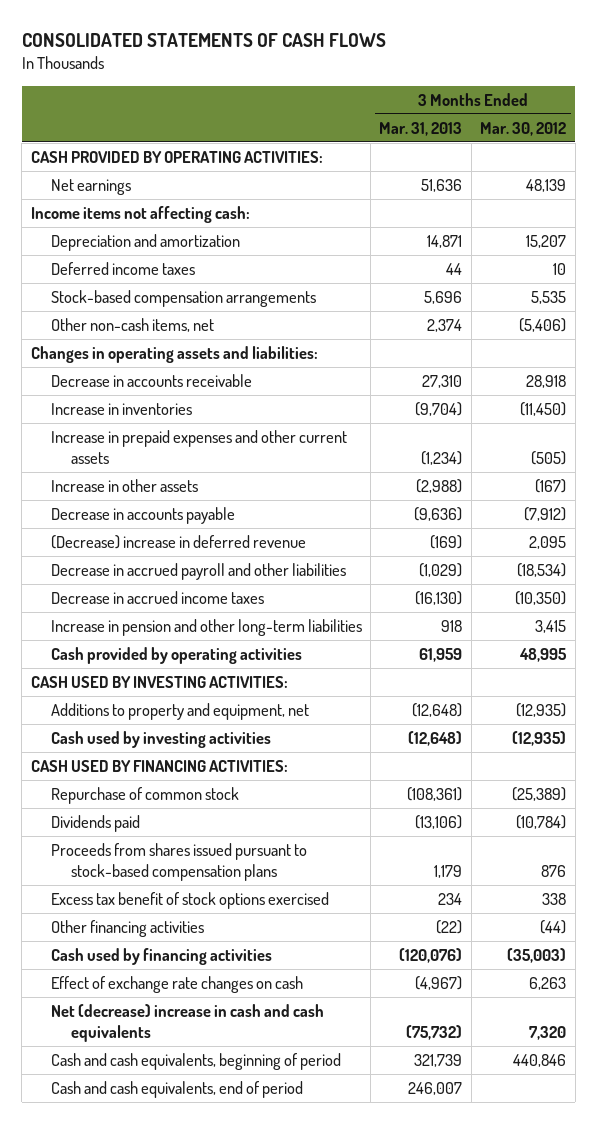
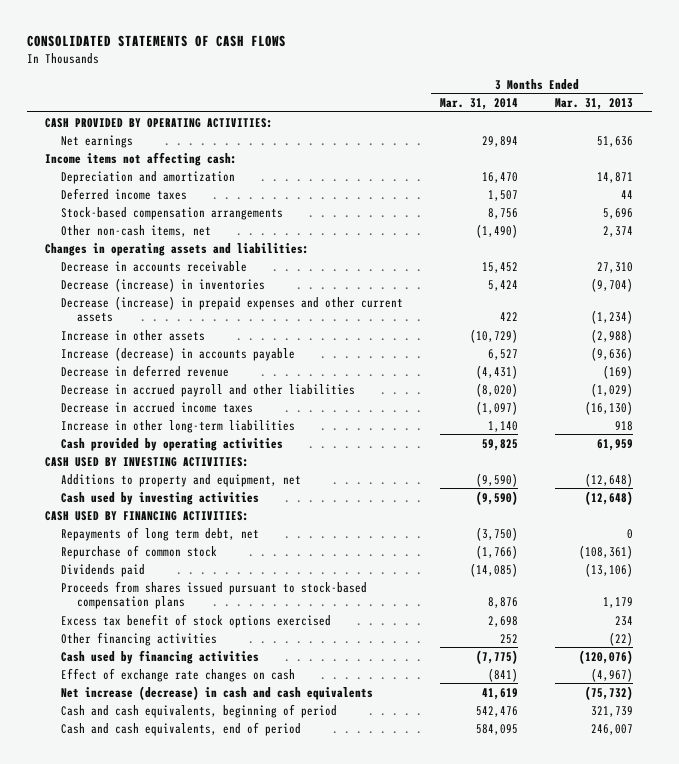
[480,121,567,136] Mar. 30, 2012 -> none
none -> [440,97,519,110] Mar. 31, 2014
[50,402,192,415] Increase in inventories -> [61,277,266,292] Decrease (increase) in inventories
[50,429,347,465] Increase in prepaid expenses and other current assets -> [61,295,404,322] Decrease (increase) in prepaid expenses and other current assets
[50,506,235,524] Decrease in accounts payable -> [61,346,296,361] Increase (decrease) in accounts payable
[50,534,306,549] (Decrease) increase in deferred revenue -> [61,364,230,377] Decrease in deferred revenue
[50,618,362,636] Increase in pension and other long-term liabilities -> [61,419,296,433] Increase in other long-term liabilities
none -> [61,526,260,541] Repayments of long term debt, net
[50,1003,324,1043] Net (decrease) increase in cash and cash equivalents -> [61,685,374,700] Net increase (decrease) in cash and cash equivalents

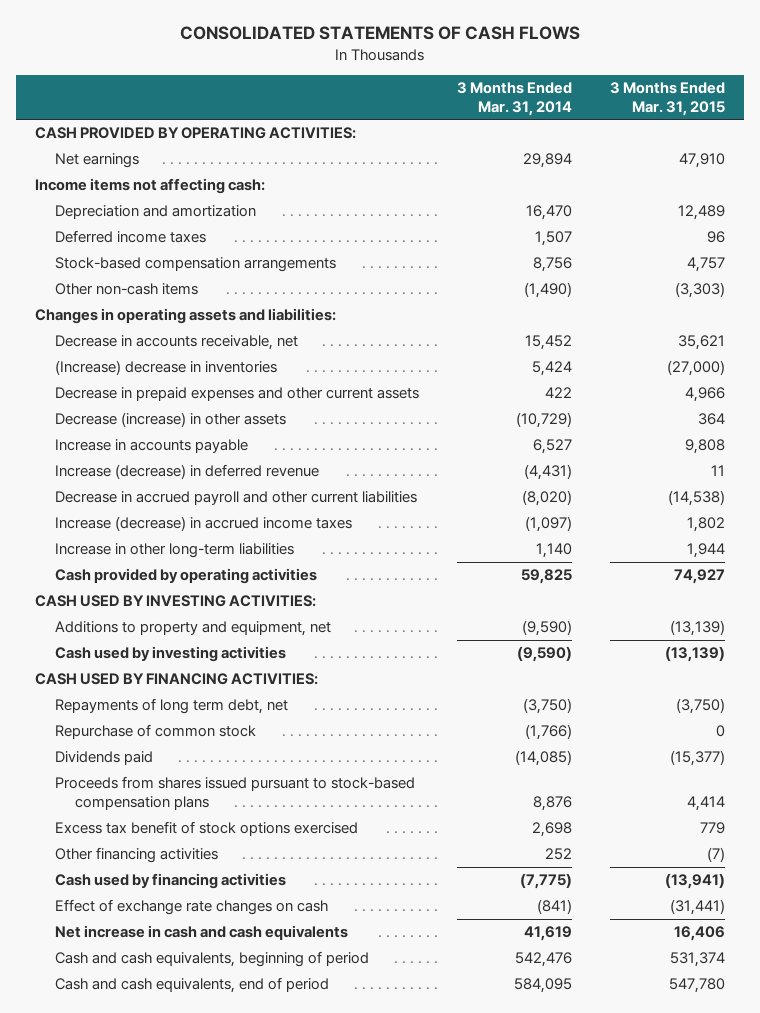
[555,97,634,110] Mar. 31, 2013 -> none
none -> [609,81,725,116] 3 Months Ended Mar. 31, 2015
[61,224,212,237] Other non-cash items, net -> [55,283,199,296] Other non-cash items
[61,260,248,272] Decrease in accounts receivable -> [55,335,299,351] Decrease in accounts receivable, net
[61,277,266,292] Decrease (increase) in inventories -> [55,360,278,376] (Increase) decrease in inventories
[61,295,404,322] Decrease (increase) in prepaid expenses and other current assets -> [55,387,420,402] Decrease in prepaid expenses and other current assets
[61,329,206,341] Increase in other assets -> [55,412,287,428] Decrease (increase) in other assets
[61,346,296,361] Increase (decrease) in accounts payable -> [55,439,249,454] Increase in accounts payable
[61,364,230,377] Decrease in deferred revenue -> [55,464,320,480] Increase (decrease) in deferred revenue
[61,383,356,397] Decrease in accrued payroll and other liabilities -> [55,491,418,506] Decrease in accrued payroll and other current liabilities
[61,401,254,413] Decrease in accrued income taxes -> [55,516,353,532] Increase (decrease) in accrued income taxes
[61,685,374,700] Net increase (decrease) in cash and cash equivalents -> [55,925,349,941] Net increase in cash and cash equivalents

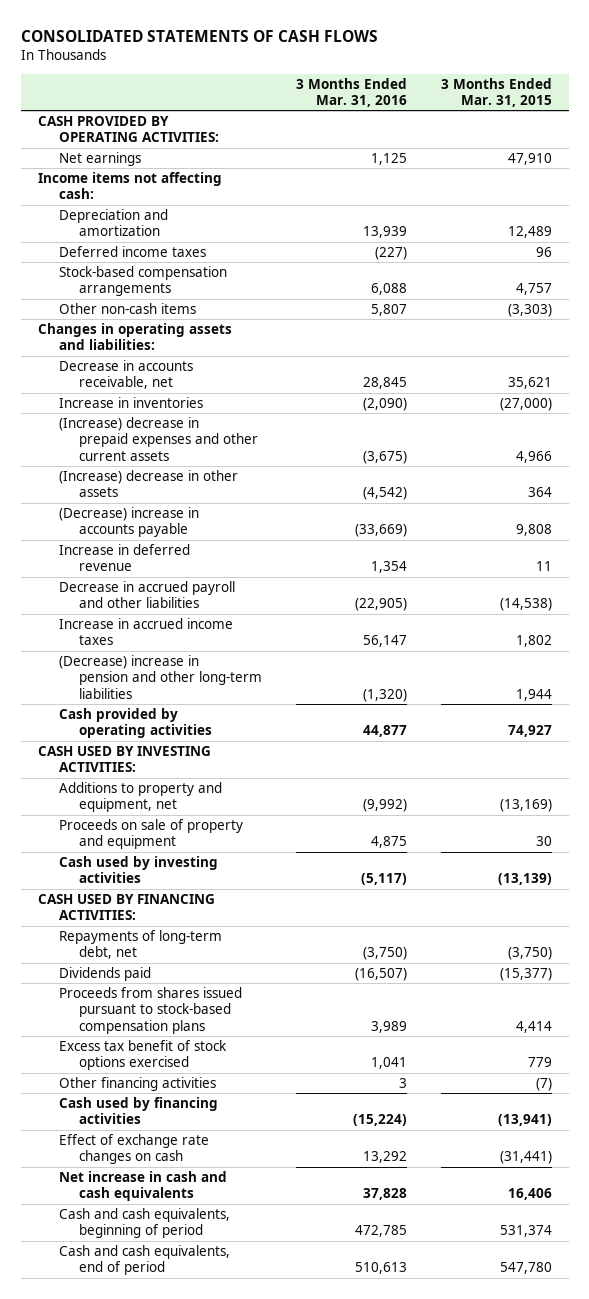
[456,81,572,116] 3 Months Ended Mar. 31, 2014 -> none
none -> [296,77,408,108] 3 Months Ended Mar. 31, 2016
[55,360,278,376] (Increase) decrease in inventories -> [58,396,203,408] Increase in inventories
[55,387,420,402] Decrease in prepaid expenses and other current assets -> [58,416,259,461] (Increase) decrease in prepaid expenses and other current assets
[55,412,287,428] Decrease (increase) in other assets -> [58,469,238,498] (Increase) decrease in other assets
[55,439,249,454] Increase in accounts payable -> [58,506,199,538] (Decrease) increase in accounts payable
[55,464,320,480] Increase (decrease) in deferred revenue -> [58,543,190,572] Increase in deferred revenue
[55,491,418,506] Decrease in accrued payroll and other current liabilities -> [58,580,235,609] Decrease in accrued payroll and other liabilities
[55,516,353,532] Increase (decrease) in accrued income taxes -> [58,617,233,646] Increase in accrued income taxes
[55,543,295,559] Increase in other long-term liabilities -> [58,654,263,699] (Decrease) increase in pension and other long-term liabilities
[669,620,725,637] (13,139) -> [499,799,552,813] (13,169)
none -> [58,818,243,850] Proceeds on sale of property and equipment
[55,724,257,740] Repurchase of common stock -> none
[55,698,289,715] Repayments of long term debt, net -> [58,929,222,960] Repayments of long-term debt, net

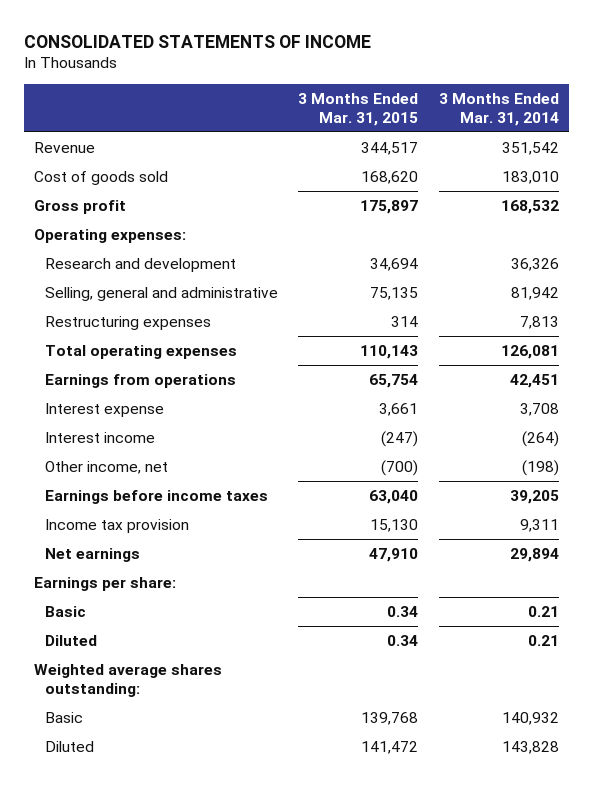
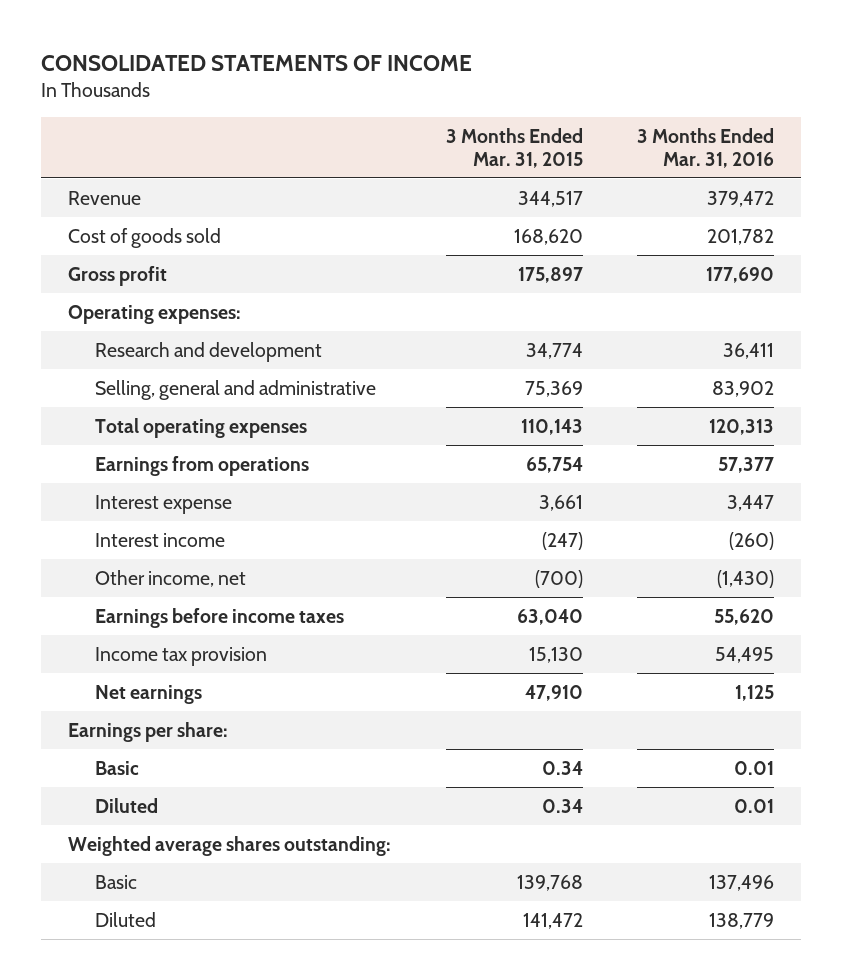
[438,92,559,126] 3 Months Ended Mar. 31, 2014 -> none
none -> [637,127,775,168] 3 Months Ended Mar. 31, 2016
[45,315,212,330] Restructuring expenses -> none
[370,257,419,271] 34,694 -> [525,342,583,359] 34,774
[370,286,419,300] 75,135 -> [524,380,583,397] 75,369

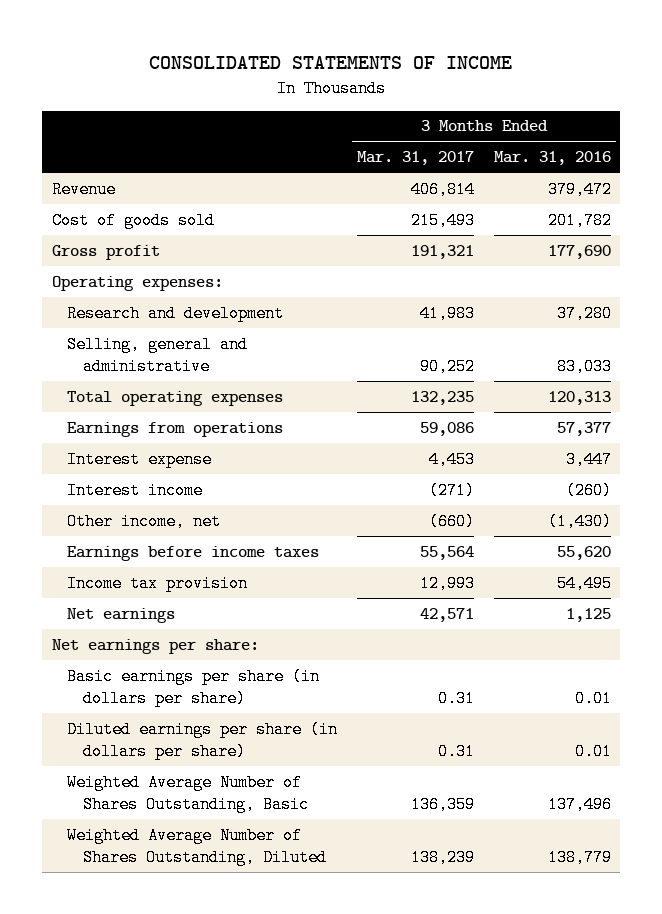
[445,127,583,168] 3 Months Ended Mar. 31, 2015 -> none
none -> [357,151,475,166] Mar. 31, 2017
[723,342,775,359] 36,411 -> [556,304,612,322] 37,280
[712,380,775,397] 83,902 -> [556,358,612,376] 83,033
[68,835,392,856] Weighted average shares outstanding: -> none
[68,721,229,742] Earnings per share: -> [51,638,259,654] Net earnings per share:
[94,760,139,775] Basic -> [67,667,321,708] Basic earnings per share (in dollars per share)
[94,797,158,813] Diluted -> [67,720,339,761] Diluted earnings per share (in dollars per share)
[94,874,137,889] Basic -> [67,773,310,814] Weighted Average Number of Shares Outstanding, Basic
[94,911,156,927] Diluted -> [67,826,328,867] Weighted Average Number of Shares Outstanding, Diluted

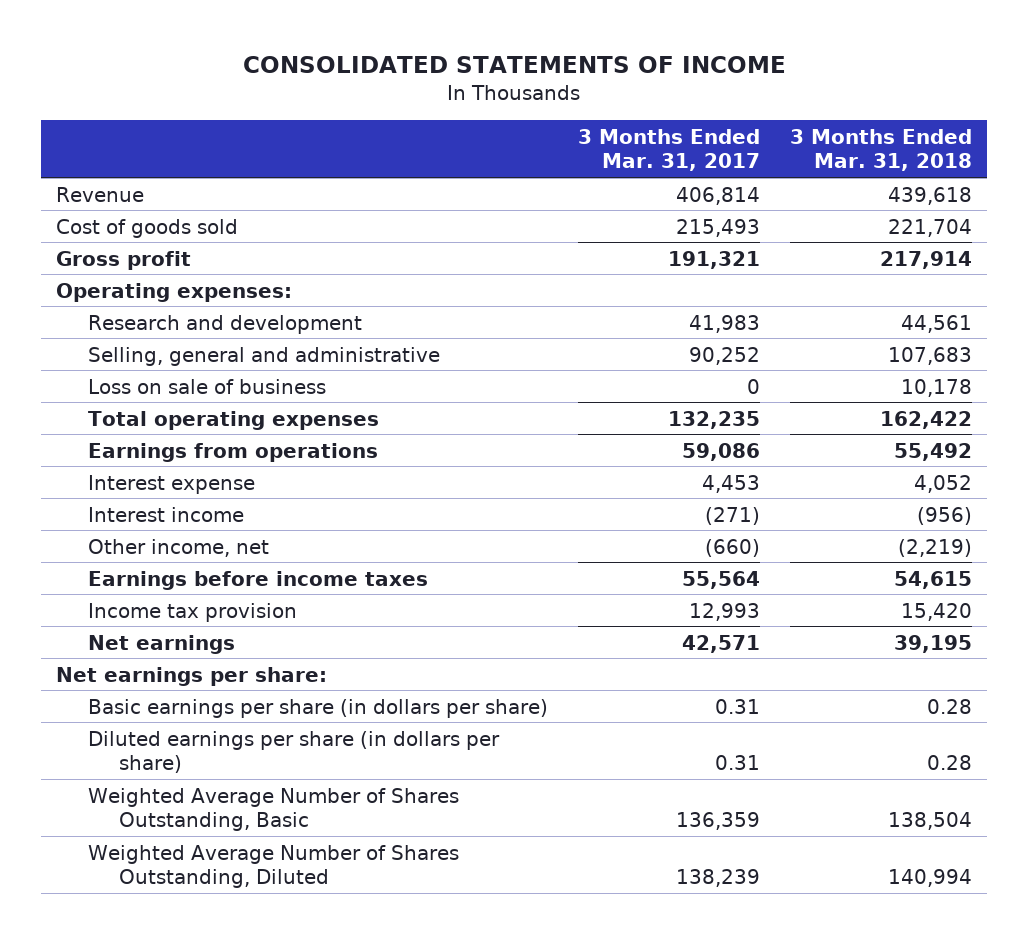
[493,151,611,166] Mar. 31, 2016 -> none
none -> [789,128,972,172] 3 Months Ended Mar. 31, 2018
none -> [87,378,326,394] Loss on sale of business

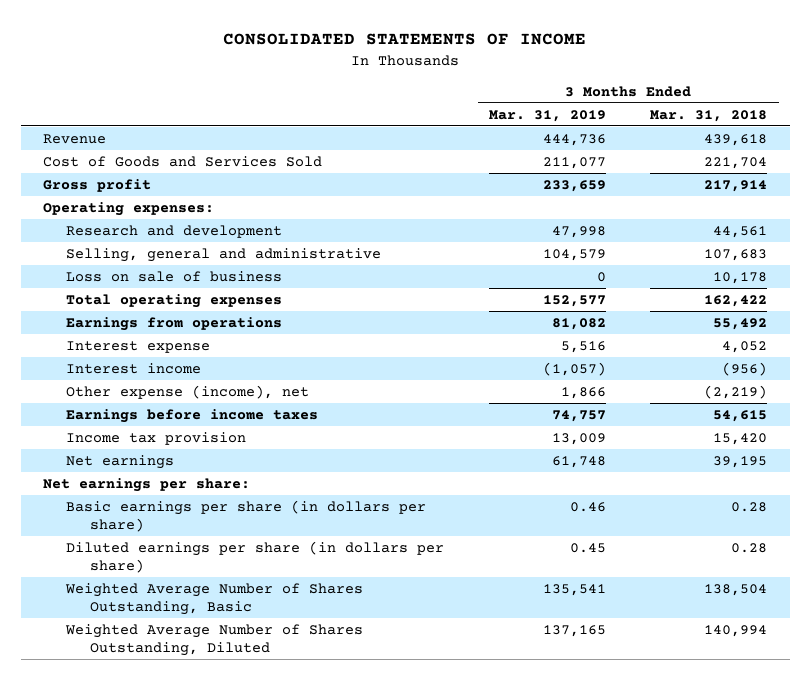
[577,128,760,172] 3 Months Ended Mar. 31, 2017 -> none
none -> [488,109,606,122] Mar. 31, 2019
[56,218,239,238] Cost of goods sold -> [42,155,322,167] Cost of Goods and Services Sold
[87,538,269,557] Other income, net -> [66,384,310,399] Other expense (income), net

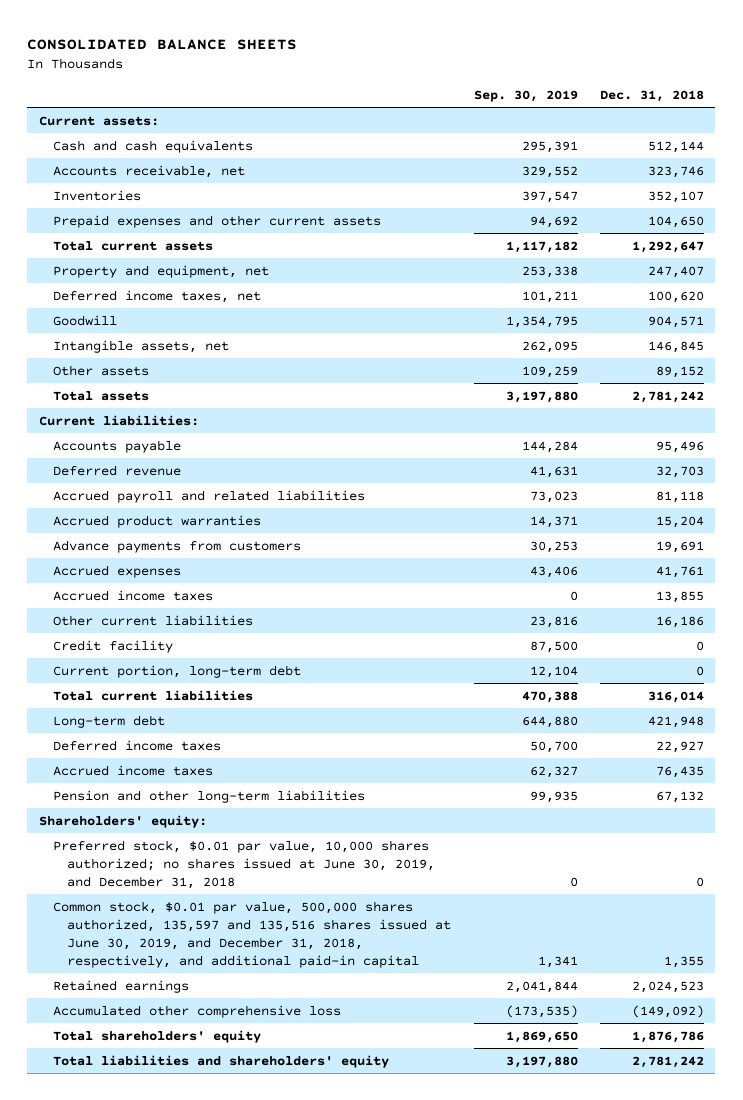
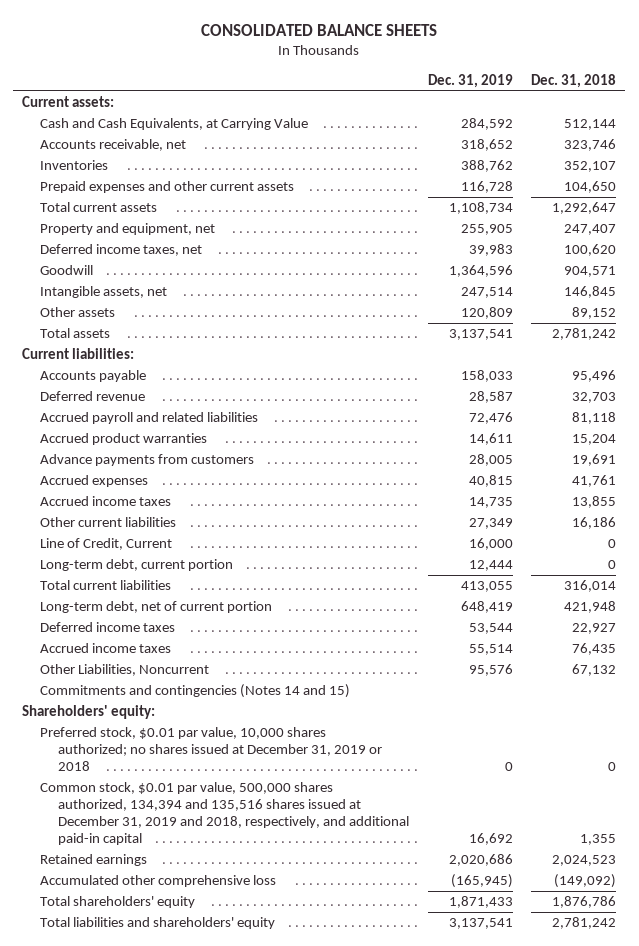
[473,89,578,102] Sep. 30, 2019 -> none
none -> [427,73,513,88] Dec. 31, 2019
[52,139,253,153] Cash and cash equivalents -> [40,118,309,131] Cash and Cash Equivalents, at Carrying Value
[52,639,173,653] Credit facility -> [40,538,173,551] Line of Credit, Current
[52,664,301,678] Current portion, long-term debt -> [40,559,234,572] Long-term debt, current portion
[52,714,165,728] Long-term debt -> [40,601,273,614] Long-term debt, net of current portion
[52,789,365,803] Pension and other long-term liabilities -> [40,664,210,677] Other Liabilities, Noncurrent
none -> [40,684,351,699] Commitments and contingencies (Notes 14 and 15)
[52,839,436,889] Preferred stock, $0.01 par value, 10,000 shares authorized; no shares issued at June 30, 2019, and December 31, 2018 -> [40,727,383,772] Preferred stock, $0.01 par value, 10,000 shares authorized; no shares issued at December 31, 2019 or 2018
[52,900,452,968] Common stock, $0.01 par value, 500,000 shares authorized, 135,597 and 135,516 shares issued at June 30, 2019, and December 31, 2018, respectively, and additional paid-in capital -> [40,782,410,846] Common stock, $0.01 par value, 500,000 shares authorized, 134,394 and 135,516 shares issued at December 31, 2019 and 2018, respectively, and additional paid-in capital

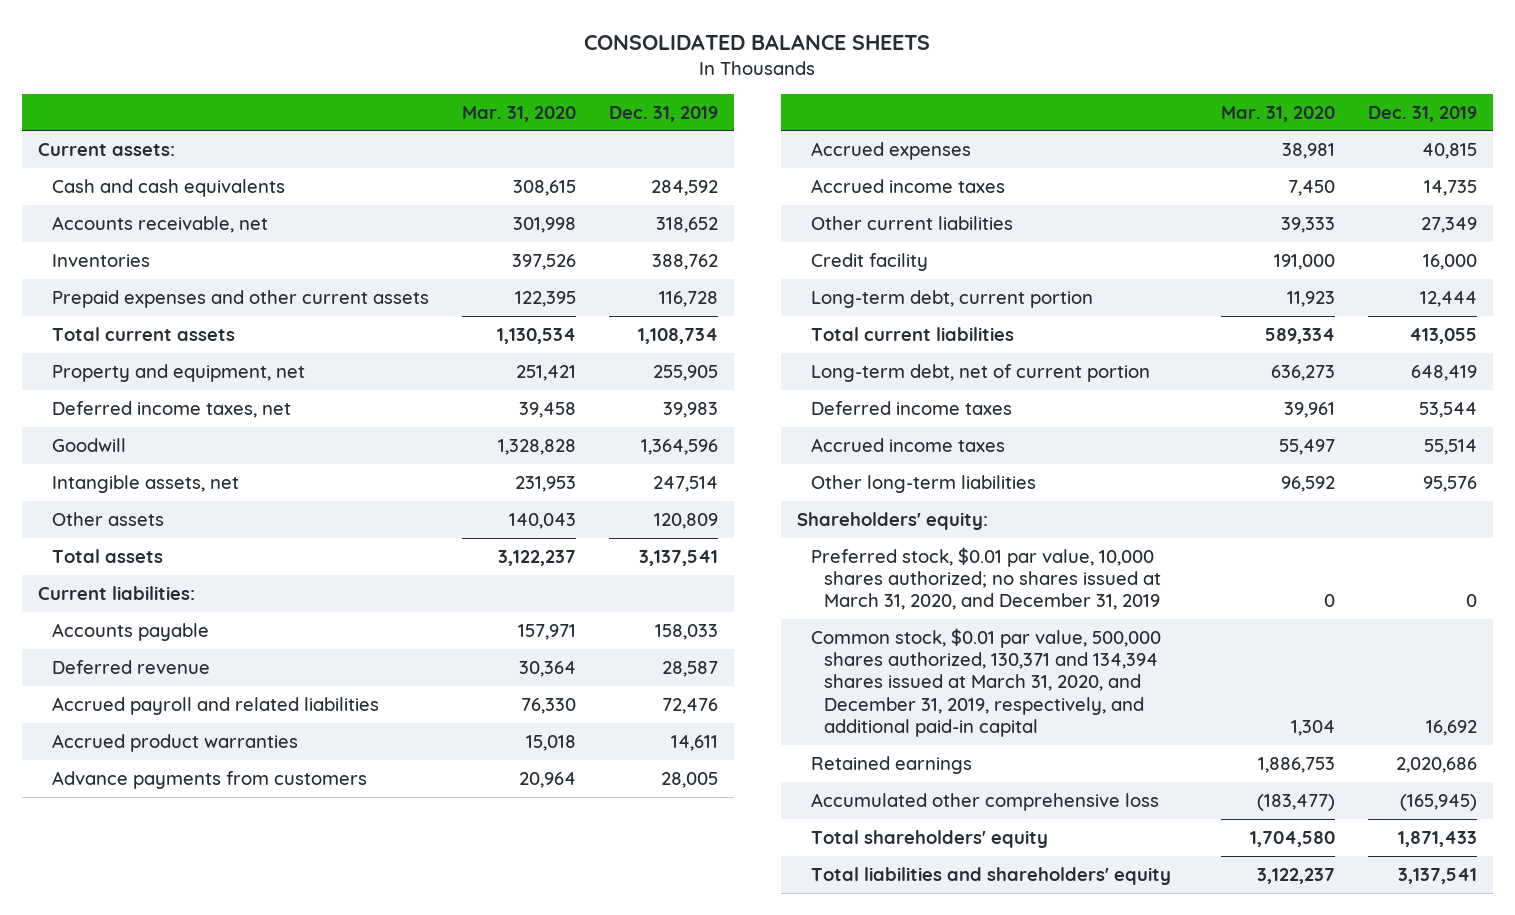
[531,73,617,88] Dec. 31, 2018 -> none
none -> [461,105,576,122] Mar. 31, 2020
[40,118,309,131] Cash and Cash Equivalents, at Carrying Value -> [51,178,285,197] Cash and cash equivalents
[40,538,173,551] Line of Credit, Current -> [810,252,928,271] Credit facility
[40,684,351,699] Commitments and contingencies (Notes 14 and 15) -> none
[40,664,210,677] Other Liabilities, Noncurrent -> [810,474,1036,493] Other long-term liabilities
[40,727,383,772] Preferred stock, $0.01 par value, 10,000 shares authorized; no shares issued at December 31, 2019 or 2018 -> [810,546,1162,611] Preferred stock, $0.01 par value, 10,000 shares authorized; no shares issued at March 31, 2020, and December 31, 2019
[40,782,410,846] Common stock, $0.01 par value, 500,000 shares authorized, 134,394 and 135,516 shares issued at December 31, 2019 and 2018, respectively, and additional paid-in capital -> [810,627,1161,737] Common stock, $0.01 par value, 500,000 shares authorized, 130,371 and 134,394 shares issued at March 31, 2020, and December 31, 2019, respectively, and additional paid-in capital

